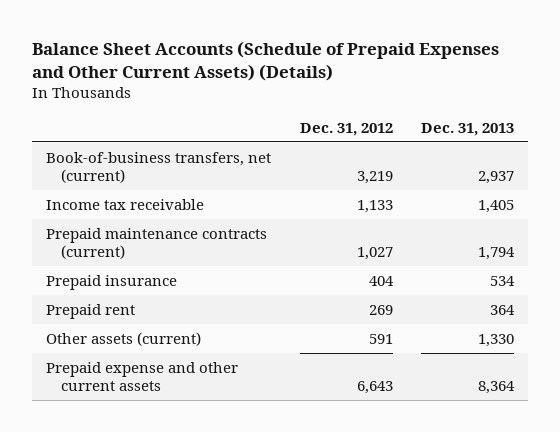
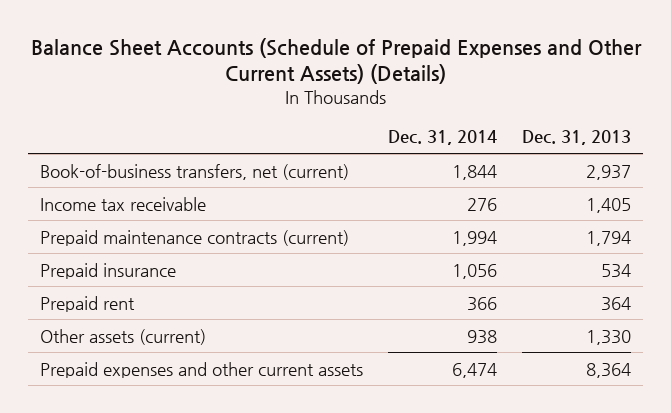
[299,122,393,136] Dec. 31, 2012 -> none
none -> [388,130,498,146] Dec. 31, 2014
[46,361,239,391] Prepaid expense and other current assets -> [40,361,364,378] Prepaid expenses and other current assets

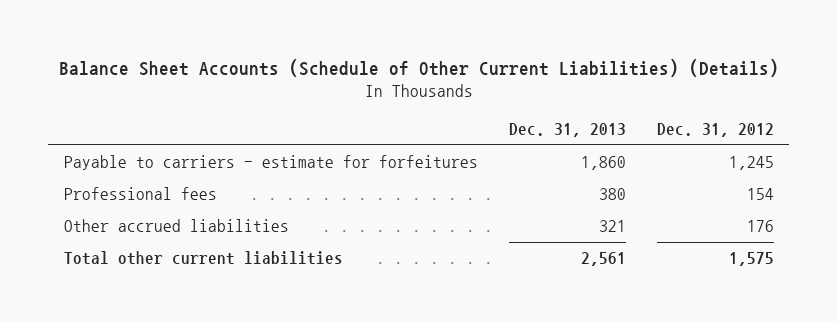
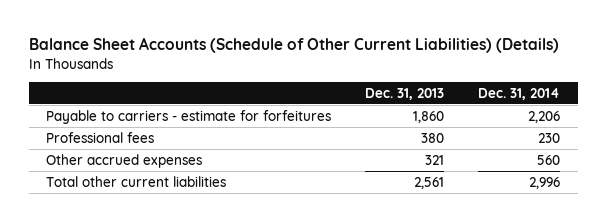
[656,122,774,137] Dec. 31, 2012 -> none
none -> [478,88,561,101] Dec. 31, 2014
[63,219,289,233] Other accrued liabilities -> [46,153,203,168] Other accrued expenses

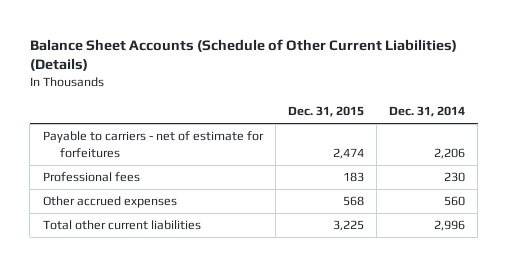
[365,88,445,101] Dec. 31, 2013 -> none
none -> [287,106,364,118] Dec. 31, 2015
[46,109,332,124] Payable to carriers - estimate for forfeitures -> [42,131,264,158] Payable to carriers - net of estimate for forfeitures

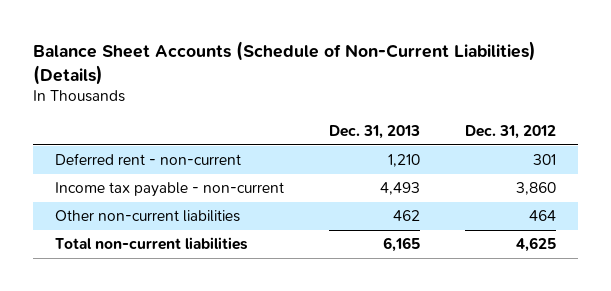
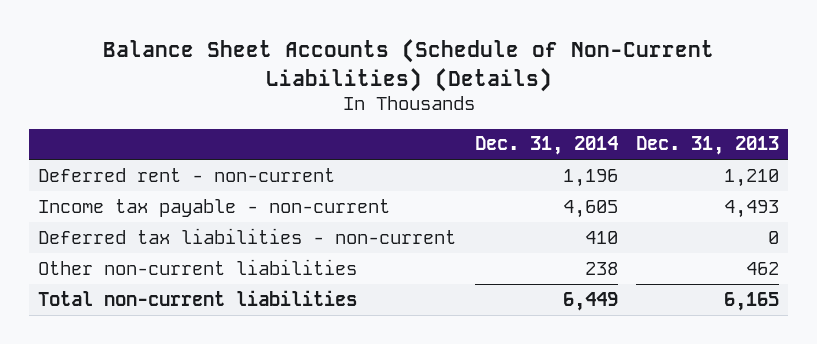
[464,125,556,140] Dec. 31, 2012 -> none
none -> [474,136,618,156] Dec. 31, 2014
none -> [38,227,457,244] Deferred tax liabilities - non-current

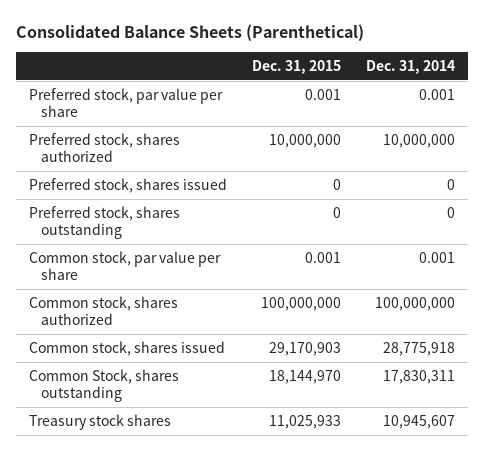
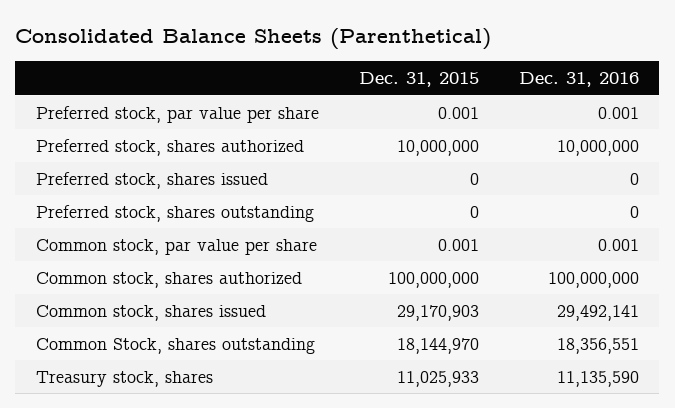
[366,59,456,74] Dec. 31, 2014 -> none
none -> [519,72,640,88] Dec. 31, 2016
[28,413,171,430] Treasury stock shares -> [35,370,213,387] Treasury stock, shares

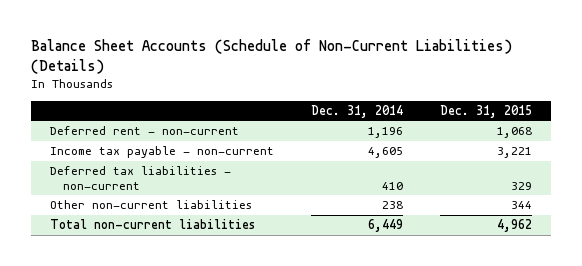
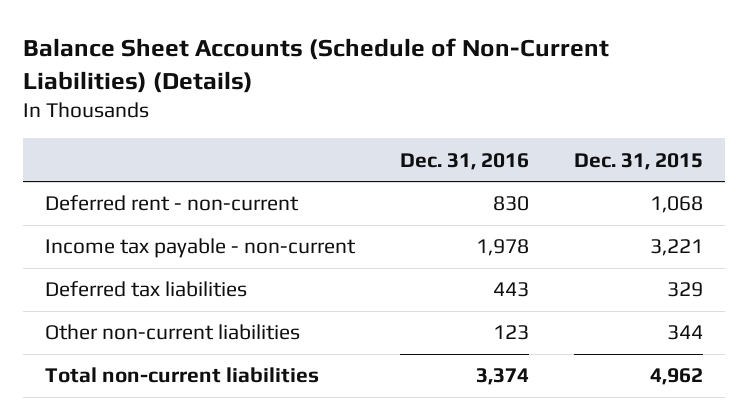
[311,104,404,118] Dec. 31, 2014 -> none
none -> [400,152,530,170] Dec. 31, 2016
[49,166,231,190] Deferred tax liabilities - non-current -> [45,281,248,298] Deferred tax liabilities

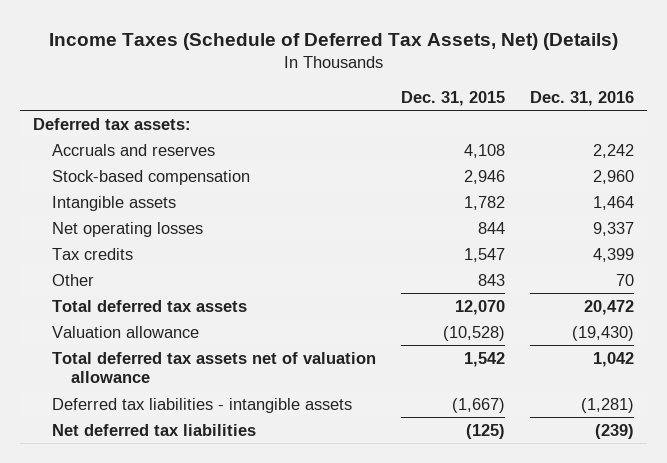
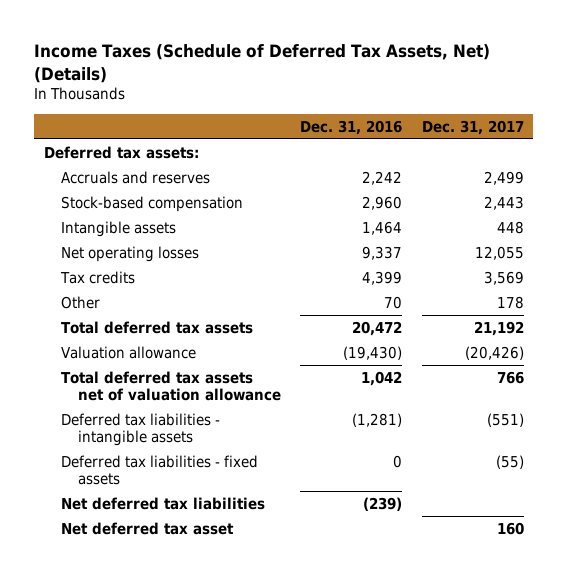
[400,91,505,107] Dec. 31, 2015 -> none
none -> [421,119,524,135] Dec. 31, 2017
none -> [61,454,259,485] Deferred tax liabilities - fixed assets
none -> [61,521,235,535] Net deferred tax asset

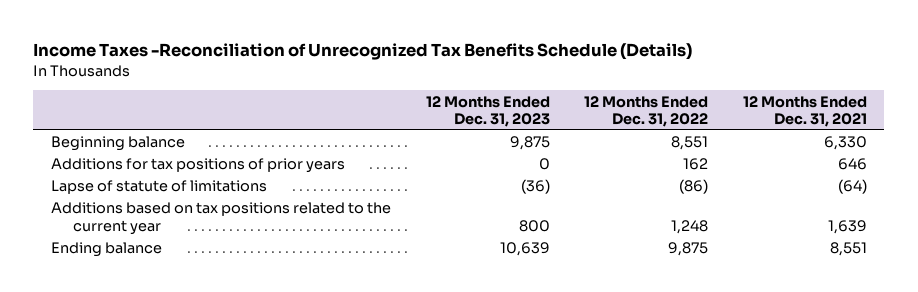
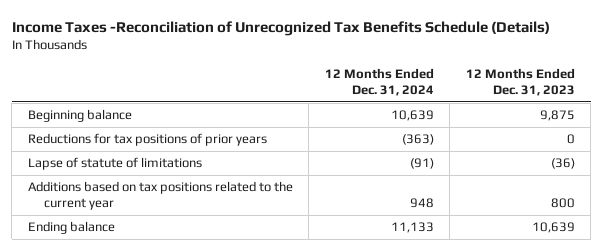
[584,95,709,128] 12 Months Ended Dec. 31, 2022 -> none
[743,95,868,128] 12 Months Ended Dec. 31, 2021 -> none
none -> [324,67,434,97] 12 Months Ended Dec. 31, 2024
[50,158,345,174] Additions for tax positions of prior years -> [27,133,267,147] Reductions for tax positions of prior years

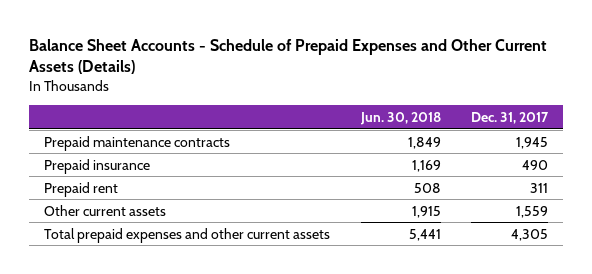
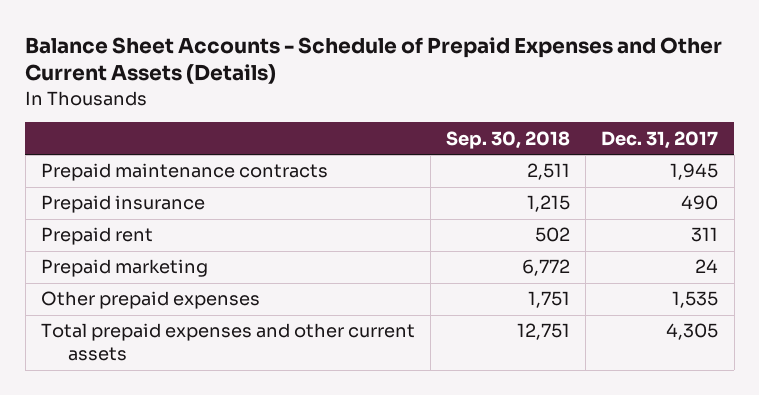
[359,111,441,125] Jun. 30, 2018 -> none
none -> [446,130,571,149] Sep. 30, 2018
[44,204,167,216] Other current assets -> none
none -> [40,259,208,278] Prepaid marketing
none -> [40,291,260,310] Other prepaid expenses

